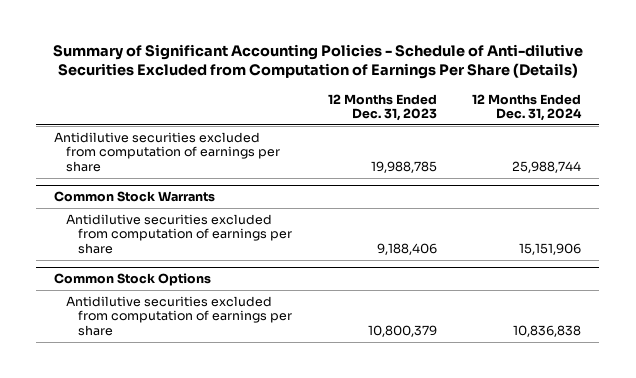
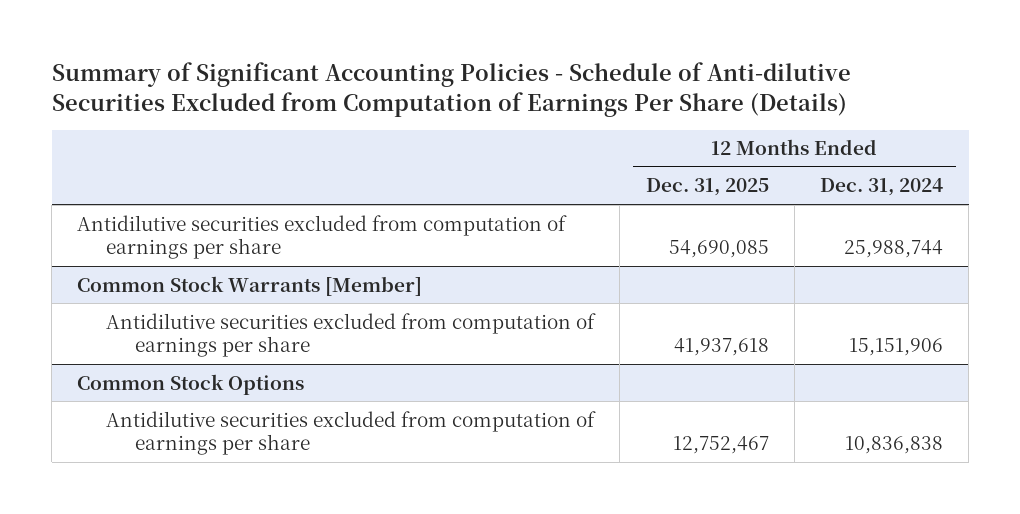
[327,93,437,121] 12 Months Ended Dec. 31, 2023 -> none
none -> [645,178,769,197] Dec. 31, 2025
[54,191,216,203] Common Stock Warrants -> [77,275,423,296] Common Stock Warrants [Member]

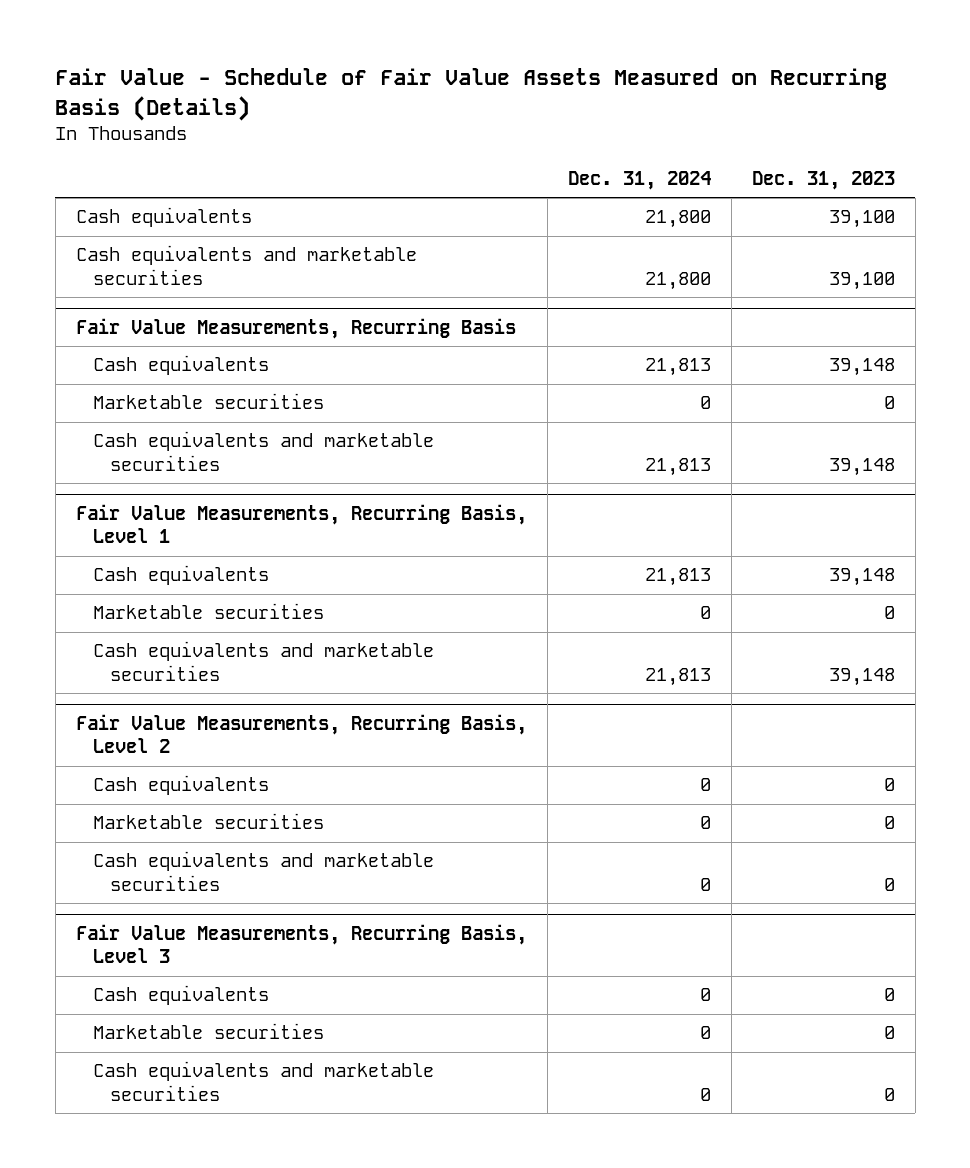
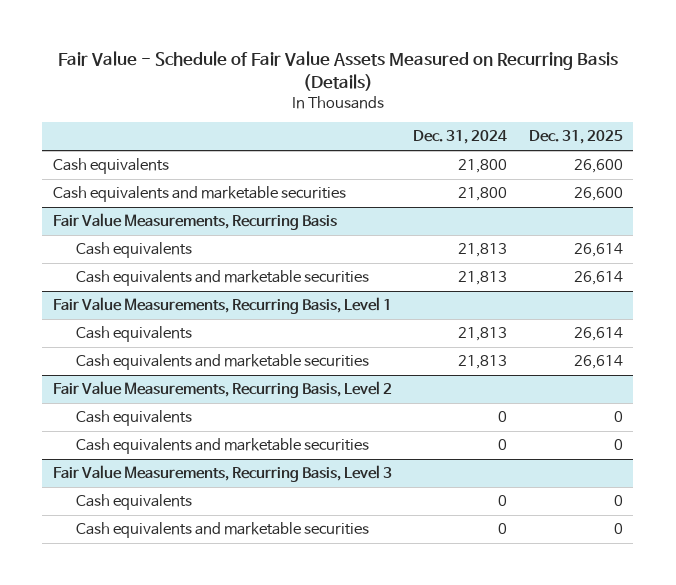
[751,171,895,191] Dec. 31, 2023 -> none
none -> [528,130,623,145] Dec. 31, 2025
[93,393,325,410] Marketable securities -> none
[93,603,325,620] Marketable securities -> none
[93,813,325,830] Marketable securities -> none
[93,1023,325,1040] Marketable securities -> none

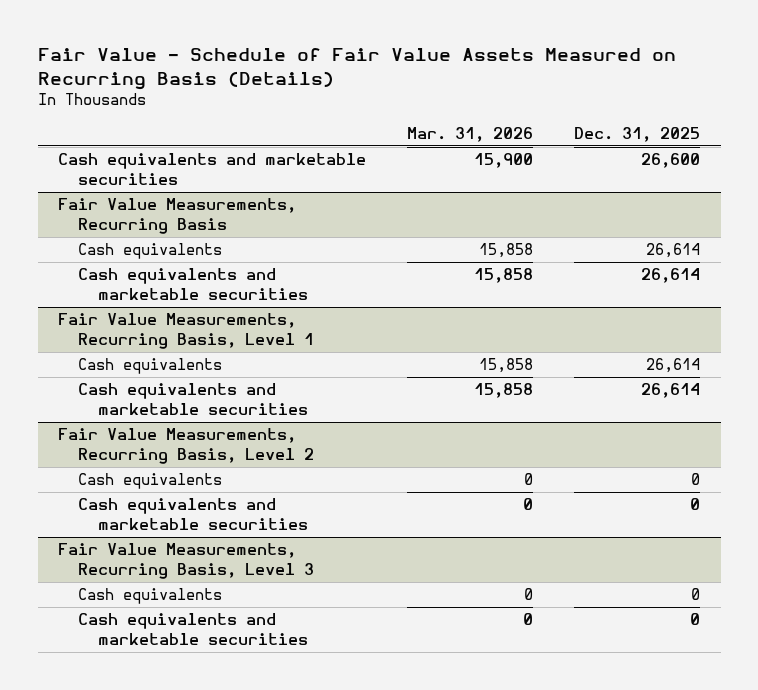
[413,130,508,145] Dec. 31, 2024 -> none
none -> [407,126,534,142] Mar. 31, 2026
[53,158,170,175] Cash equivalents -> none

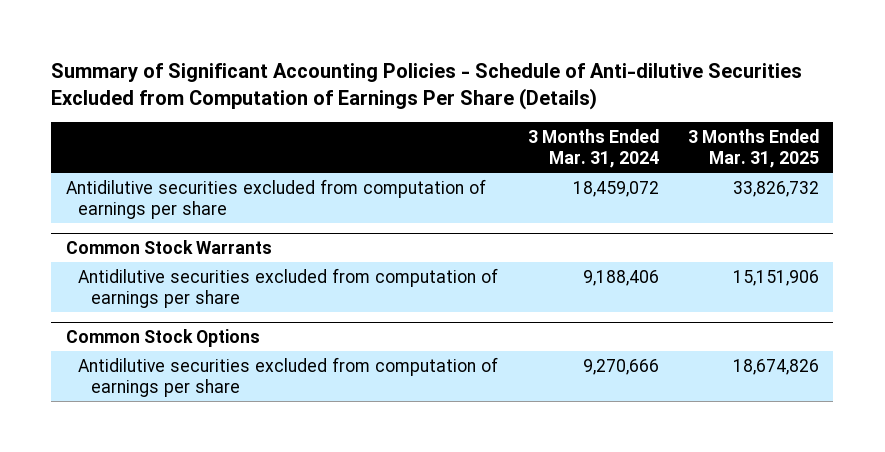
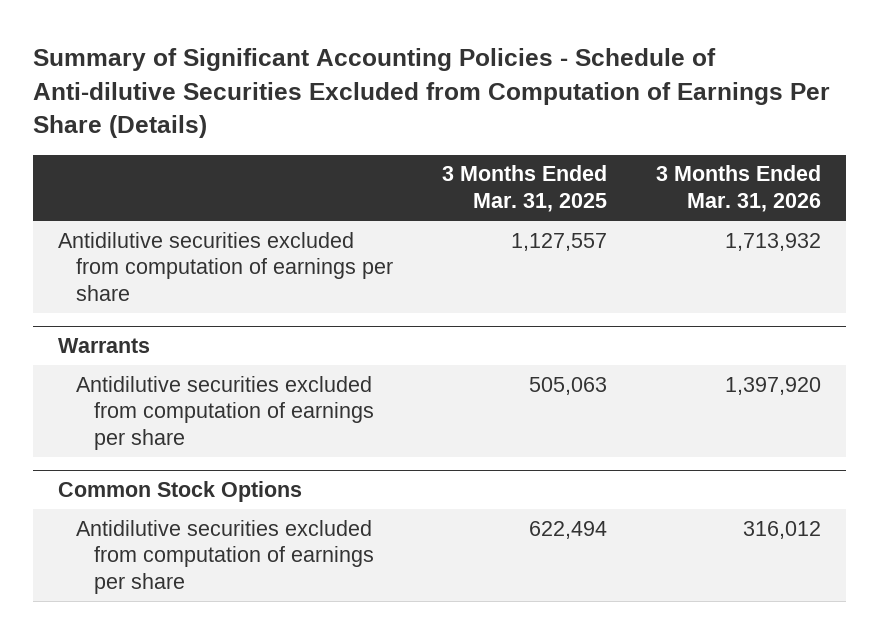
[527,128,659,169] 3 Months Ended Mar. 31, 2024 -> none
none -> [656,165,822,213] 3 Months Ended Mar. 31, 2026
[732,180,819,197] 33,826,732 -> [510,232,607,251] 1,127,557
[65,240,272,255] Common Stock Warrants -> [57,338,150,354] Warrants
[732,269,819,286] 15,151,906 -> [528,376,607,395] 505,063
[732,358,819,375] 18,674,826 -> [528,520,607,539] 622,494

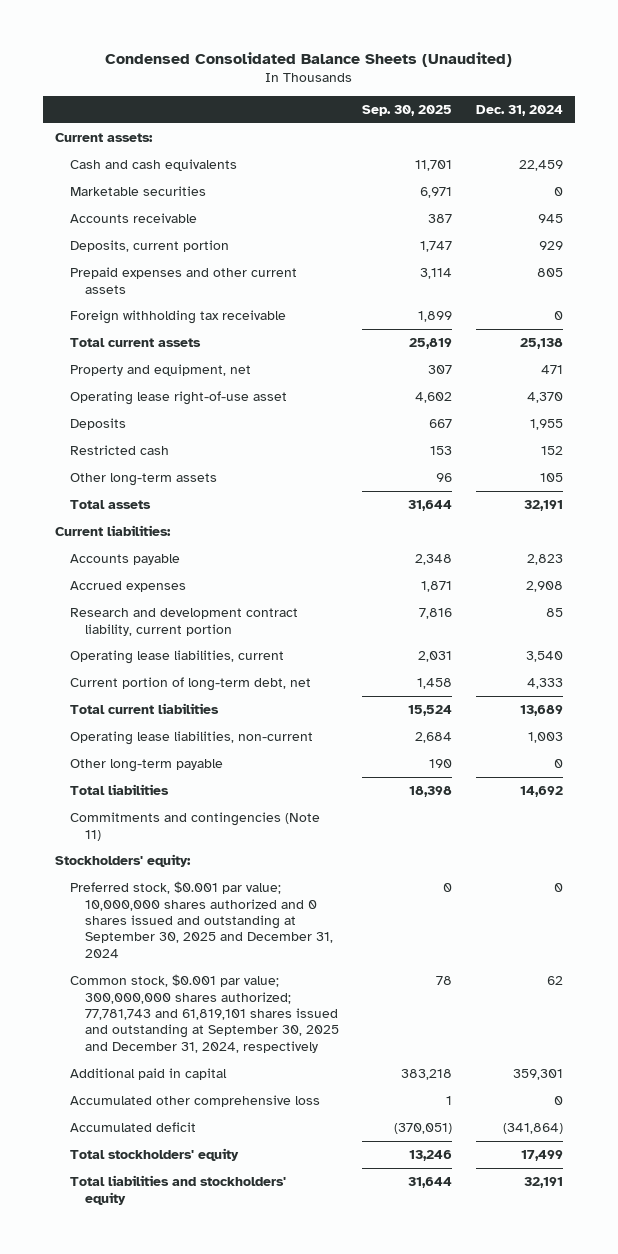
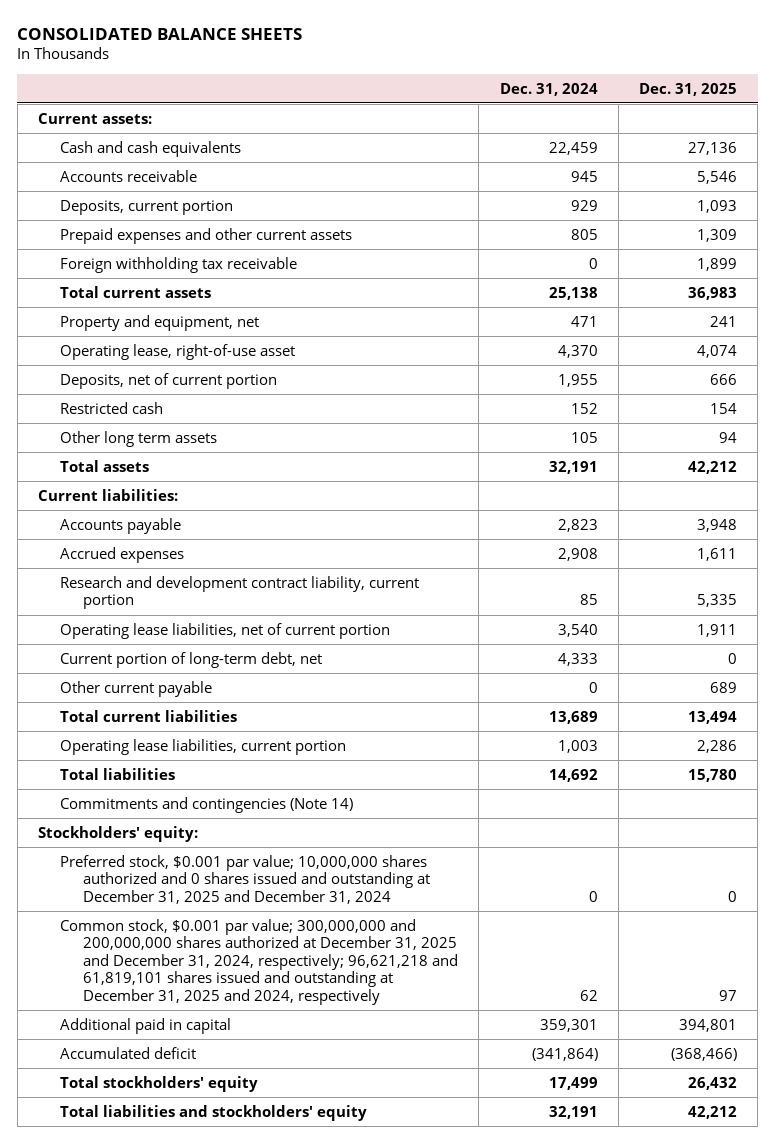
[104,51,512,67] Condensed Consolidated Balance Sheets (Unaudited) -> [17,27,303,40] CONSOLIDATED BALANCE SHEETS
[362,105,453,117] Sep. 30, 2025 -> none
none -> [638,82,737,96] Dec. 31, 2025
[69,186,206,197] Marketable securities -> none
[69,391,287,406] Operating lease right-of-use asset -> [60,343,296,360] Operating lease, right-of-use asset
[69,418,126,431] Deposits -> [60,372,278,389] Deposits, net of current portion
[69,473,217,487] Other long-term assets -> [60,430,218,447] Other long term assets
[69,650,284,665] Operating lease liabilities, current -> [60,622,391,639] Operating lease liabilities, net of current portion
none -> [60,680,213,697] Other current payable
[69,759,223,773] Other long-term payable -> none
[69,731,313,746] Operating lease liabilities, non-current -> [60,738,347,755] Operating lease liabilities, current portion
[69,812,320,841] Commitments and contingencies (Note 11) -> [60,796,354,813] Commitments and contingencies (Note 14)
[69,881,333,958] Preferred stock, $0.001 par value; 10,000,000 shares authorized and 0 shares issued and outstanding at September 30, 2025 and December 31, 2024 -> [60,854,431,904] Preferred stock, $0.001 par value; 10,000,000 shares authorized and 0 shares issued and outstanding at December 31, 2025 and December 31, 2024
[69,974,339,1053] Common stock, $0.001 par value; 300,000,000 shares authorized; 77,781,743 and 61,819,101 shares issued and outstanding at September 30, 2025 and December 31, 2024, respectively -> [60,918,459,1005] Common stock, $0.001 par value; 300,000,000 and 200,000,000 shares authorized at December 31, 2025 and December 31, 2024, respectively; 96,621,218 and 61,819,101 shares issued and outstanding at December 31, 2025 and 2024, respectively
[69,1095,320,1108] Accumulated other comprehensive loss -> none

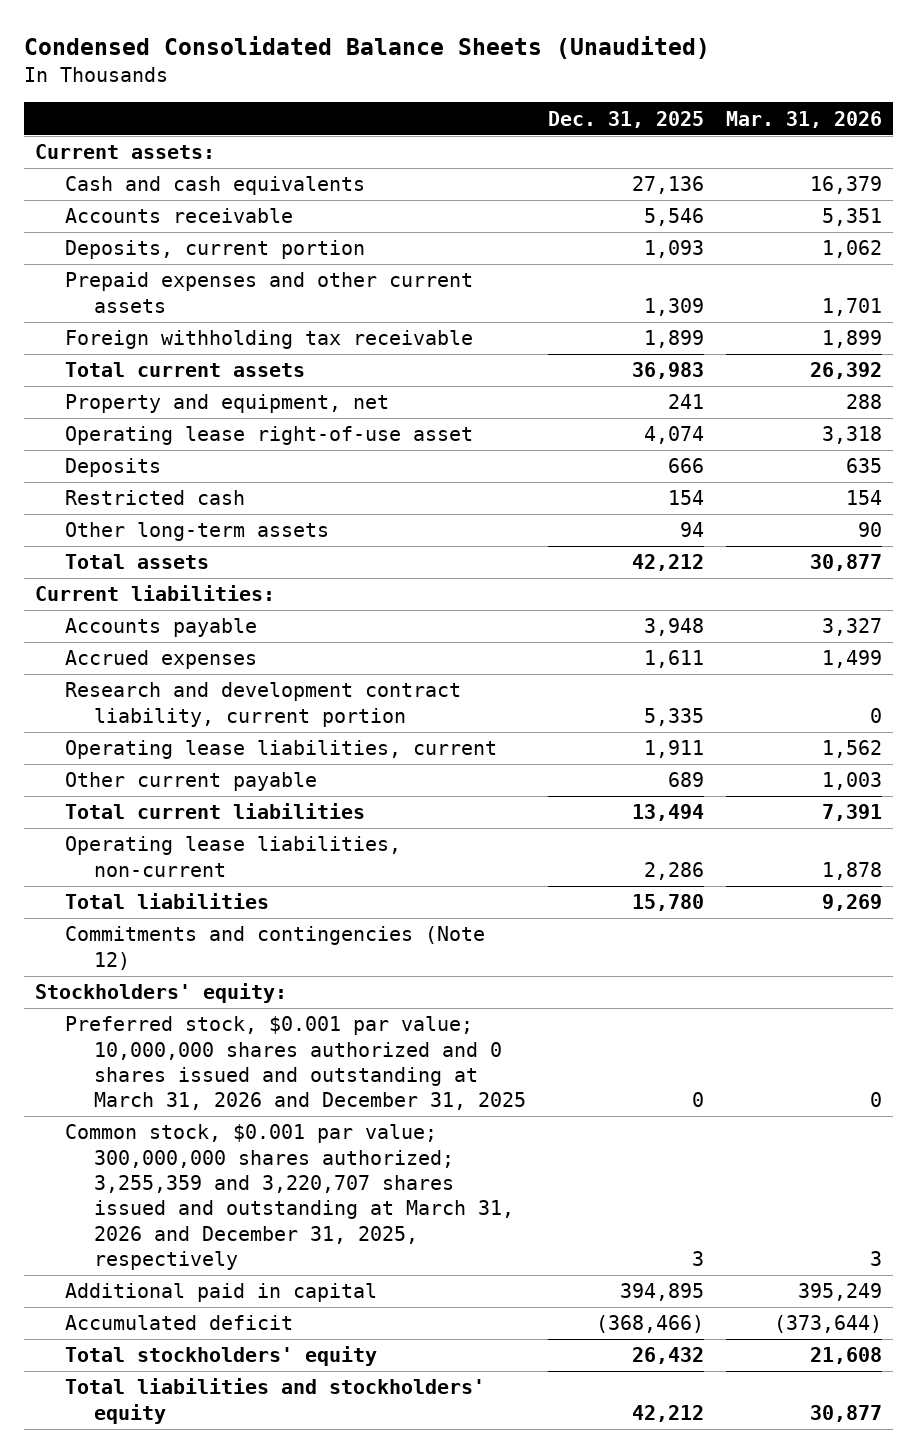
[17,27,303,40] CONSOLIDATED BALANCE SHEETS -> [24,36,711,60] Condensed Consolidated Balance Sheets (Unaudited)
[499,82,598,96] Dec. 31, 2024 -> none
none -> [726,110,883,128] Mar. 31, 2026
[60,343,296,360] Operating lease, right-of-use asset -> [64,426,473,446] Operating lease right-of-use asset
[60,372,278,389] Deposits, net of current portion -> [64,458,161,478] Deposits
[60,430,218,447] Other long term assets -> [64,522,329,542] Other long-term assets
[60,651,323,668] Current portion of long-term debt, net -> none
[60,622,391,639] Operating lease liabilities, net of current portion -> [64,740,497,760] Operating lease liabilities, current
[60,738,347,755] Operating lease liabilities, current portion -> [64,836,401,877] Operating lease liabilities, non-current
[60,796,354,813] Commitments and contingencies (Note 14) -> [64,926,485,970] Commitments and contingencies (Note 12)
[60,854,431,904] Preferred stock, $0.001 par value; 10,000,000 shares authorized and 0 shares issued and outstanding at December 31, 2025 and December 31, 2024 -> [64,1016,526,1111] Preferred stock, $0.001 par value; 10,000,000 shares authorized and 0 shares issued and outstanding at March 31, 2026 and December 31, 2025
[60,918,459,1005] Common stock, $0.001 par value; 300,000,000 and 200,000,000 shares authorized at December 31, 2025 and December 31, 2024, respectively; 96,621,218 and 61,819,101 shares issued and outstanding at December 31, 2025 and 2024, respectively -> [64,1124,514,1271] Common stock, $0.001 par value; 300,000,000 shares authorized; 3,255,359 and 3,220,707 shares issued and outstanding at March 31, 2026 and December 31, 2025, respectively
[718,989,737,1001] 97 -> [692,1251,705,1267] 3
[678,1018,737,1032] 394,801 -> [620,1283,705,1302] 394,895

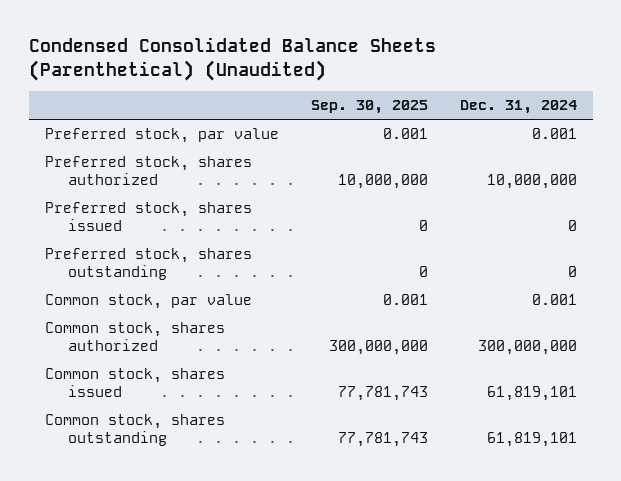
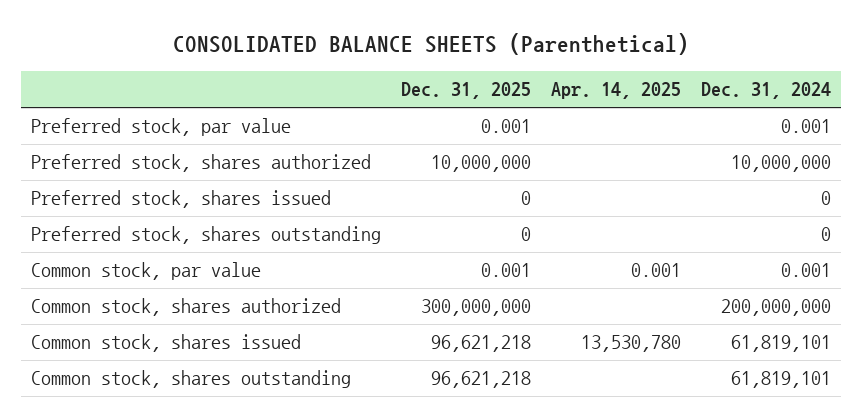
[28,37,436,81] Condensed Consolidated Balance Sheets (Parenthetical) (Unaudited) -> [172,33,689,56] CONSOLIDATED BALANCE SHEETS (Parenthetical)
[310,100,428,115] Sep. 30, 2025 -> none
none -> [400,82,531,100] Dec. 31, 2025
none -> [550,82,681,100] Apr. 14, 2025
[477,340,577,356] 300,000,000 -> [720,299,831,317] 200,000,000

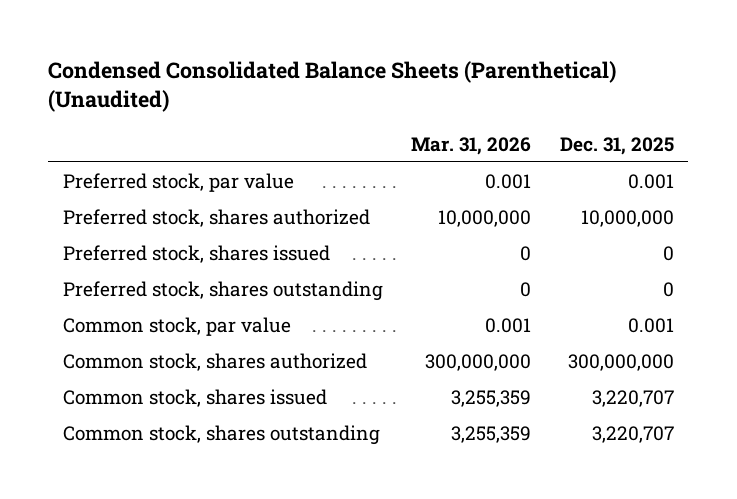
[172,33,689,56] CONSOLIDATED BALANCE SHEETS (Parenthetical) -> [48,60,617,113] Condensed Consolidated Balance Sheets (Parenthetical) (Unaudited)
[550,82,681,100] Apr. 14, 2025 -> none
[700,82,831,100] Dec. 31, 2024 -> none
none -> [411,136,532,155] Mar. 31, 2026
[430,335,531,353] 96,621,218 -> [592,389,675,407] 3,220,707
[430,371,531,389] 96,621,218 -> [592,425,675,443] 3,220,707

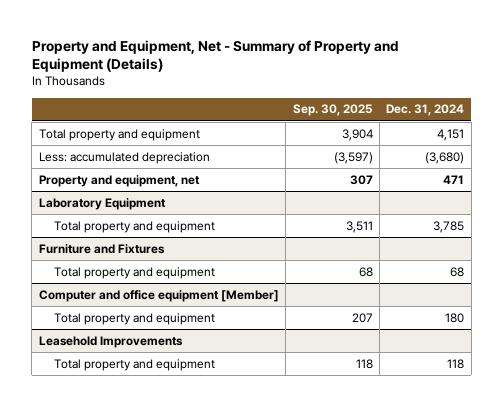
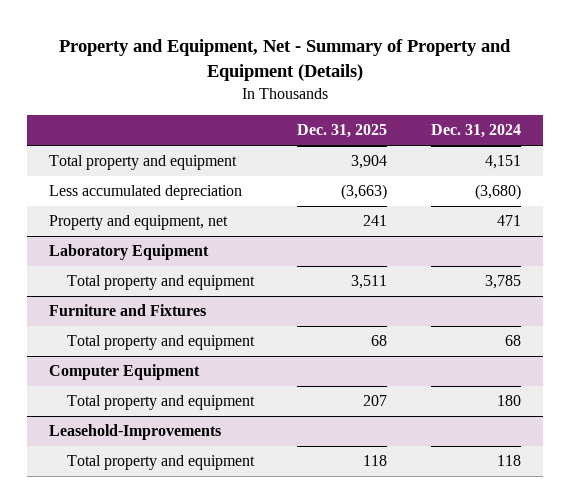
[292,104,373,117] Sep. 30, 2025 -> none
none -> [297,124,388,139] Dec. 31, 2025
[38,151,210,164] Less: accumulated depreciation -> [49,185,243,201] Less accumulated depreciation
[38,289,279,302] Computer and office equipment [Member] -> [49,364,201,381] Computer Equipment
[38,335,183,348] Leasehold Improvements -> [49,424,222,441] Leasehold-Improvements

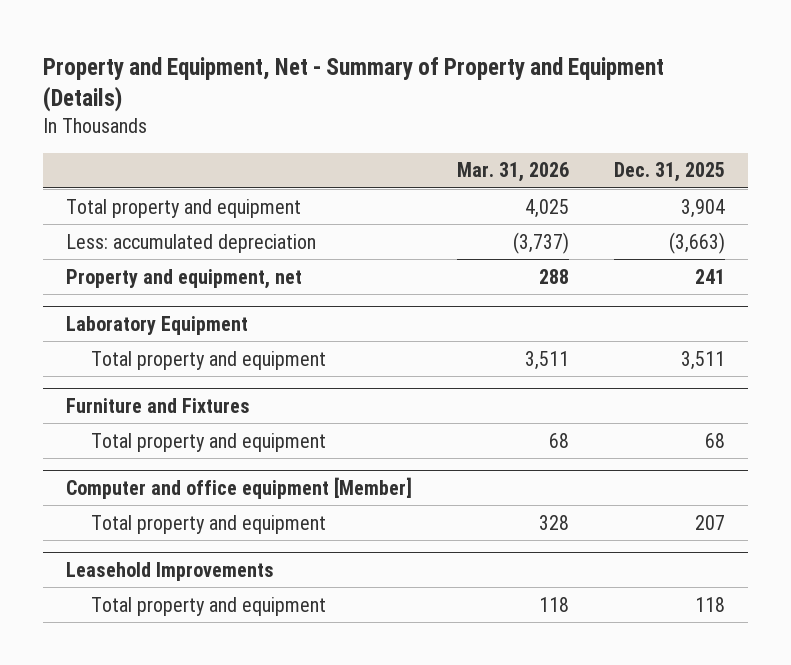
[431,124,522,139] Dec. 31, 2024 -> none
none -> [457,162,570,183] Mar. 31, 2026
[49,185,243,201] Less accumulated depreciation -> [66,233,317,253] Less: accumulated depreciation
[49,364,201,381] Computer Equipment -> [66,476,413,499] Computer and office equipment [Member]
[49,424,222,441] Leasehold-Improvements -> [66,561,275,581] Leasehold Improvements

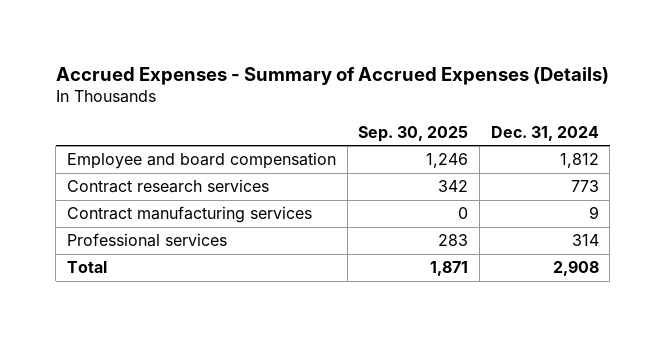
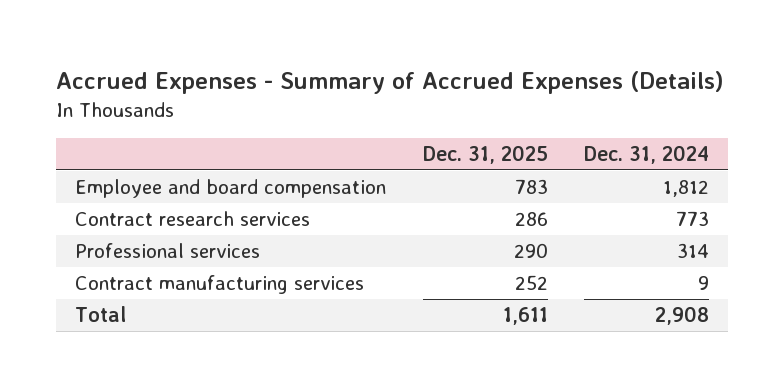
[358,125,469,142] Sep. 30, 2025 -> none
none -> [422,145,548,165] Dec. 31, 2025
[66,206,312,224] Contract manufacturing services -> [74,274,364,294] Contract manufacturing services

